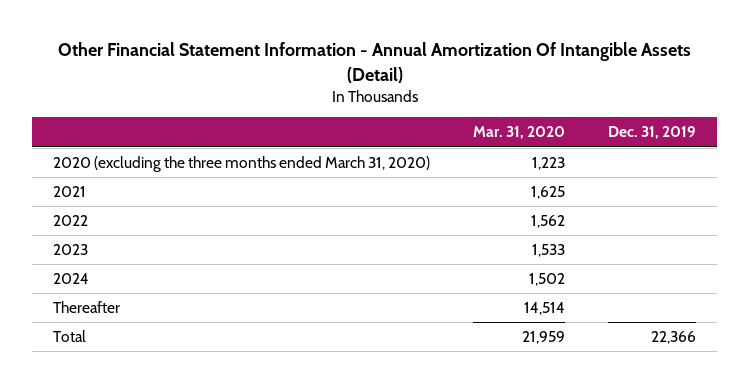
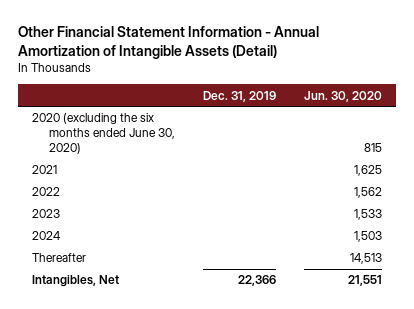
[57,42,691,83] Other Financial Statement Information - Annual Amortization Of Intangible Assets (Detail) -> [17,25,319,59] Other Financial Statement Information - Annual Amortization of Intangible Assets (Detail)
[473,126,566,140] Mar. 31, 2020 -> none
none -> [304,90,383,102] Jun. 30, 2020
[53,156,431,173] 2020 (excluding the three months ended March 31, 2020) -> [31,113,175,155] 2020 (excluding the six months ended June 30, 2020)
[53,330,87,343] Total -> [31,275,119,288] Intangibles, Net

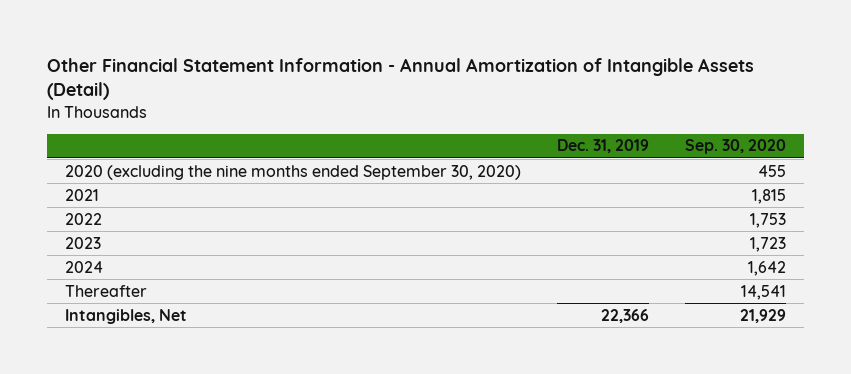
[304,90,383,102] Jun. 30, 2020 -> none
none -> [685,139,787,155] Sep. 30, 2020
[31,113,175,155] 2020 (excluding the six months ended June 30, 2020) -> [65,164,522,180] 2020 (excluding the nine months ended September 30, 2020)

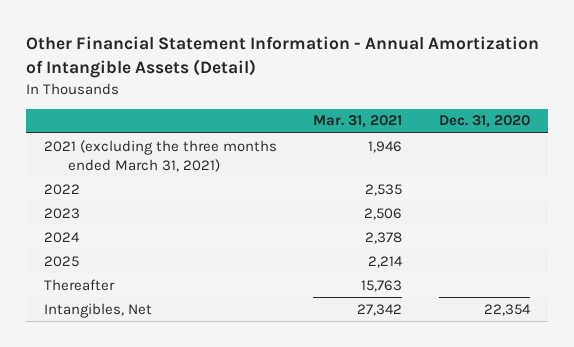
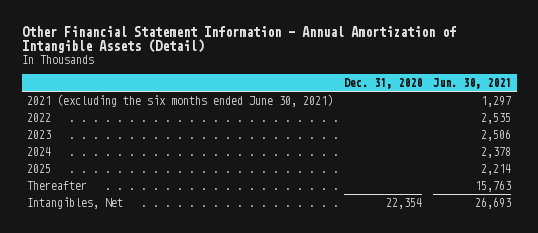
[313,115,403,129] Mar. 31, 2021 -> none
none -> [433,78,512,90] Jun. 30, 2021
[44,139,278,173] 2021 (excluding the three months ended March 31, 2021) -> [27,94,334,108] 2021 (excluding the six months ended June 30, 2021)

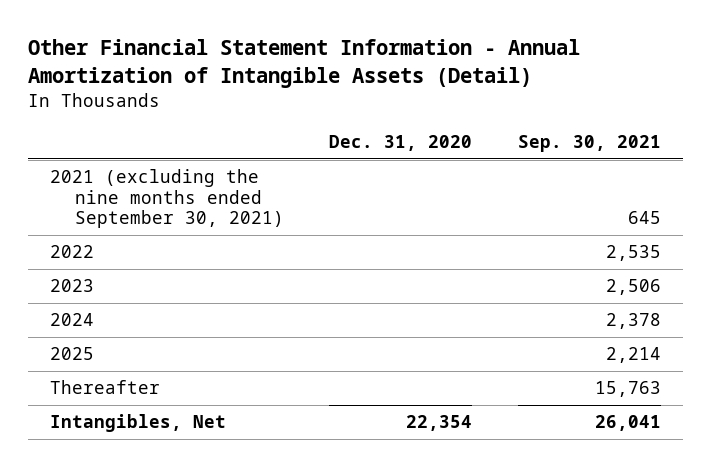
[433,78,512,90] Jun. 30, 2021 -> none
none -> [517,134,661,152] Sep. 30, 2021
[27,94,334,108] 2021 (excluding the six months ended June 30, 2021) -> [50,169,285,229] 2021 (excluding the nine months ended September 30, 2021)

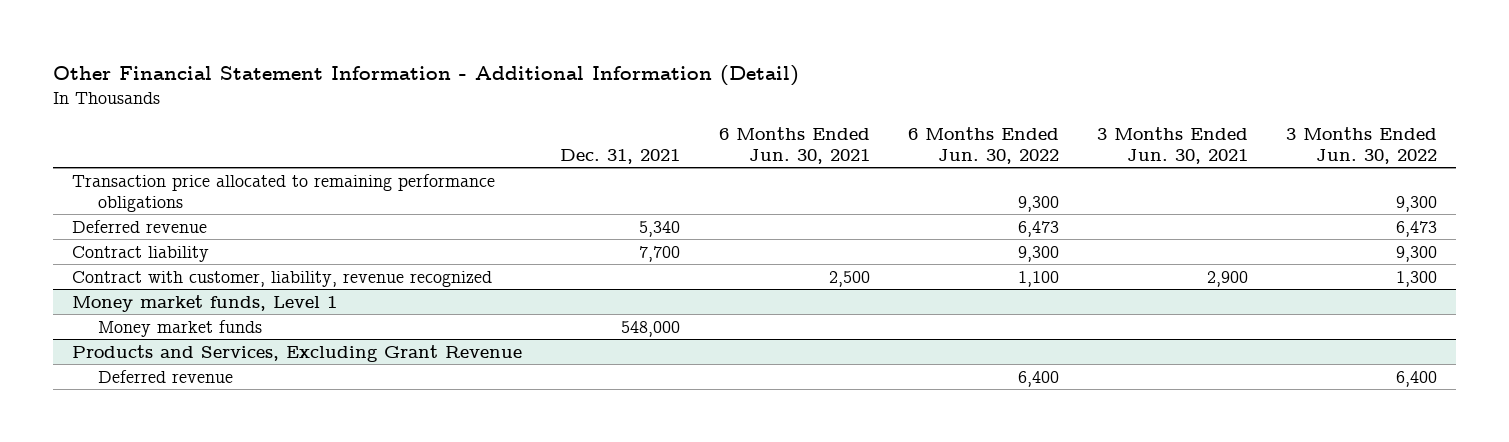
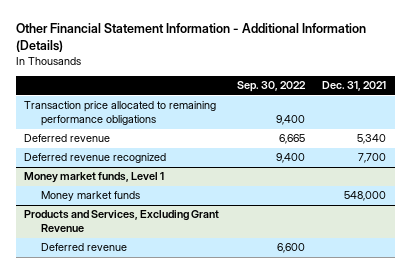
[53,65,800,87] Other Financial Statement Information - Additional Information (Detail) -> [15,22,366,52] Other Financial Statement Information - Additional Information (Details)
[718,126,870,164] 6 Months Ended Jun. 30, 2021 -> none
[907,126,1059,164] 6 Months Ended Jun. 30, 2022 -> none
[1096,126,1248,164] 3 Months Ended Jun. 30, 2021 -> none
[1285,126,1437,164] 3 Months Ended Jun. 30, 2022 -> none
none -> [236,81,306,93] Sep. 30, 2022
[72,270,493,287] Contract with customer, liability, revenue recognized -> none
[72,245,210,262] Contract liability -> [24,153,167,164] Deferred revenue recognized

